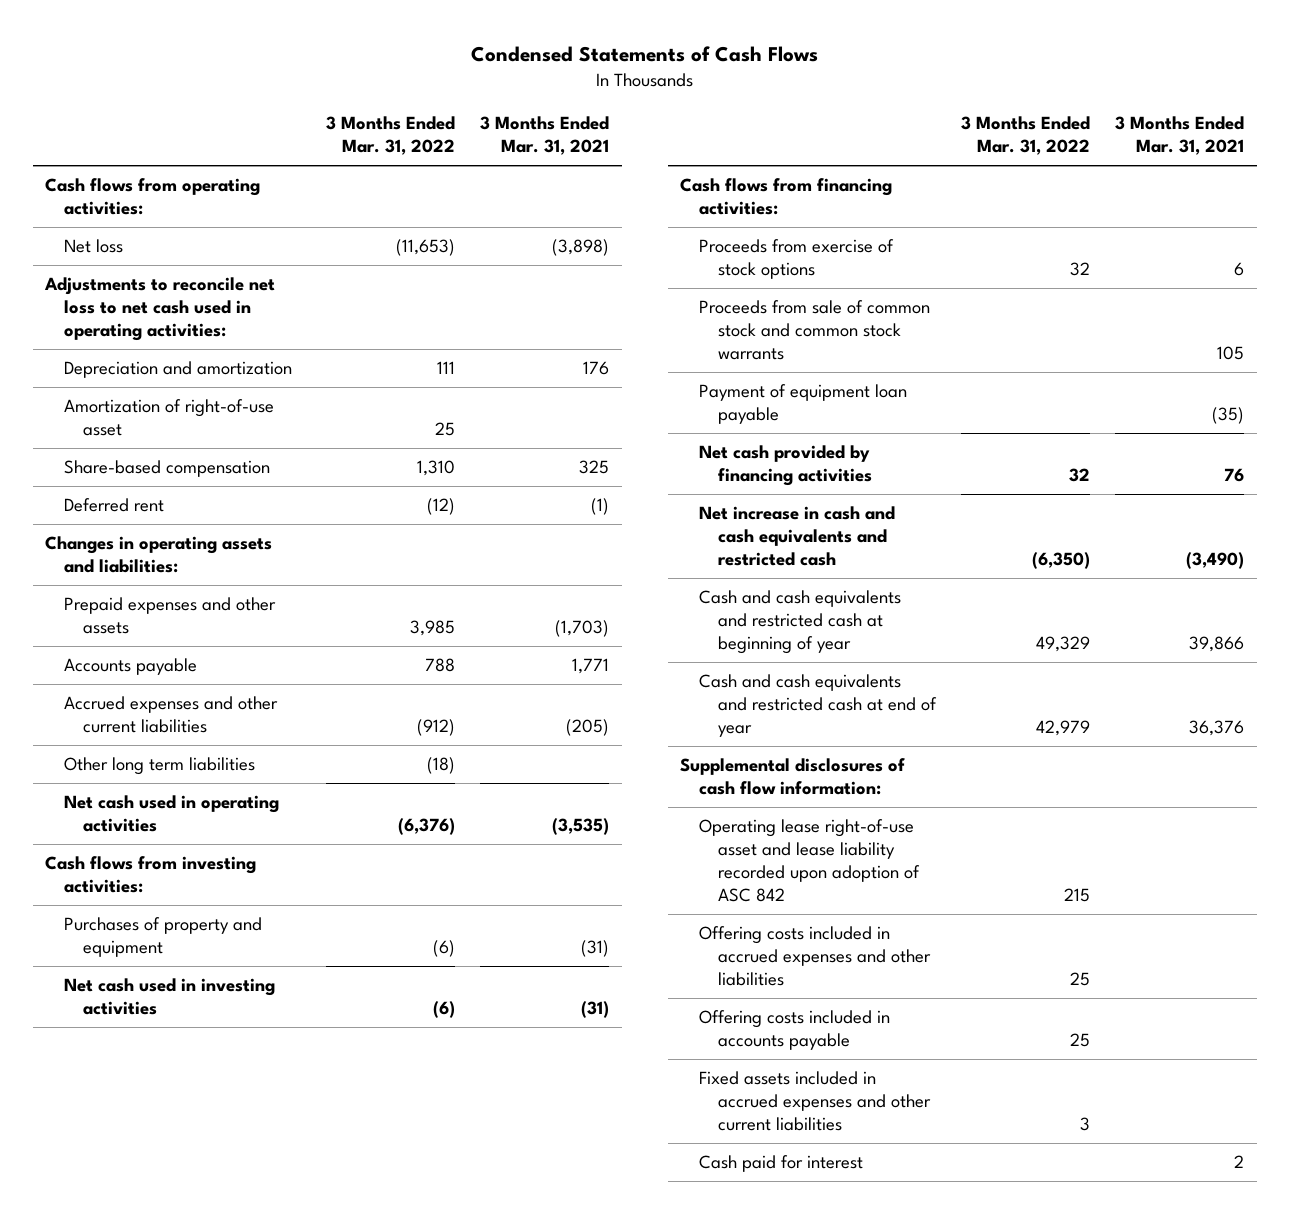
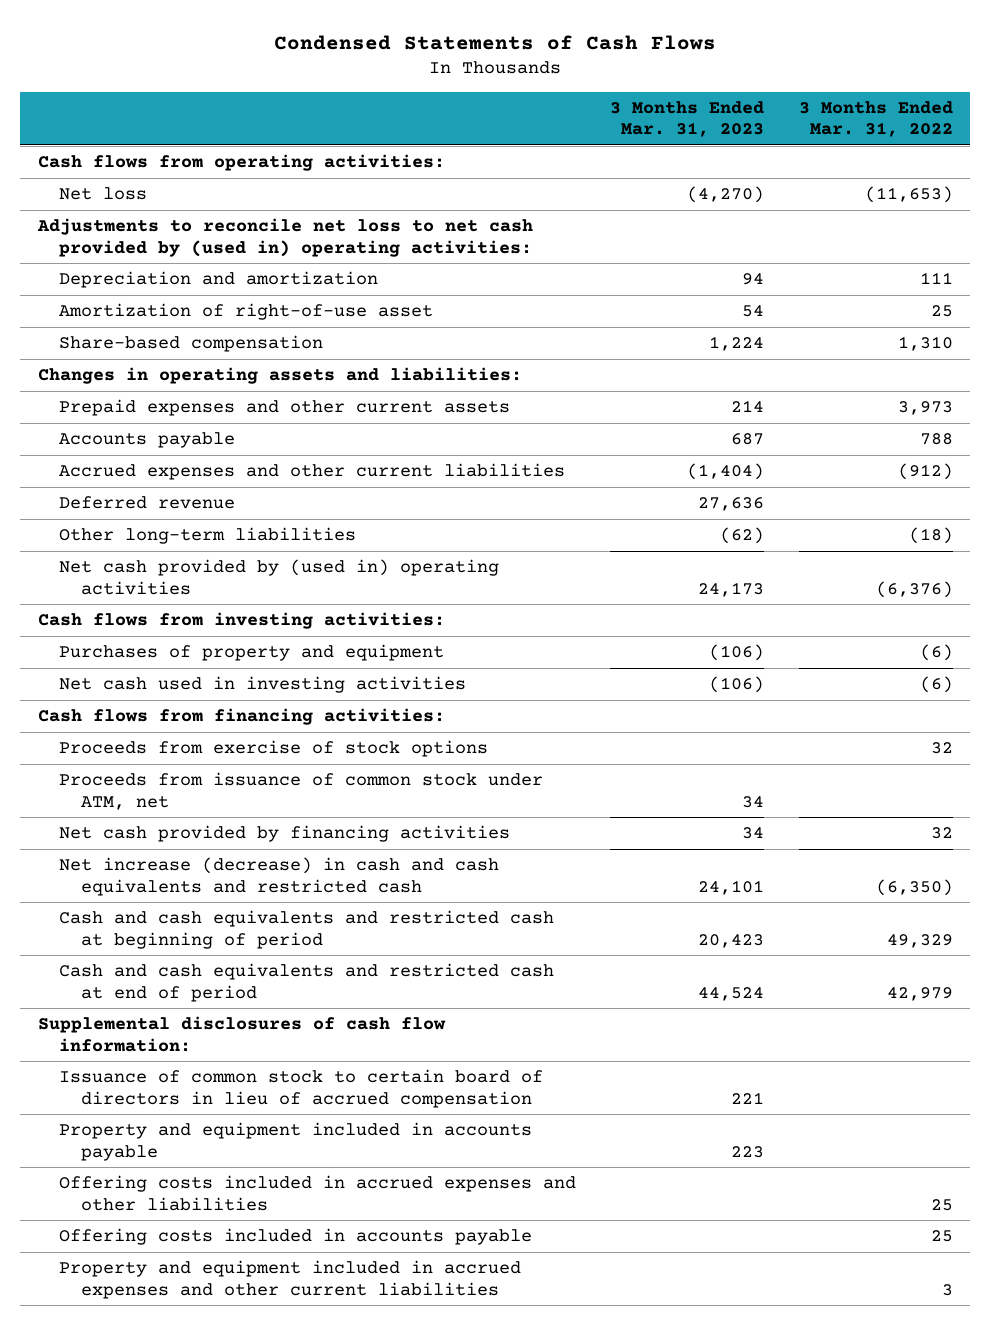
[480,116,610,156] 3 Months Ended Mar. 31, 2021 -> none
none -> [610,100,765,138] 3 Months Ended Mar. 31, 2023
[44,276,276,342] Adjustments to reconcile net loss to net cash used in operating activities: -> [36,218,533,257] Adjustments to reconcile net loss to net cash provided by (used in) operating activities:
[63,497,164,512] Deferred rent -> none
[63,596,276,635] Prepaid expenses and other assets -> [59,399,511,417] Prepaid expenses and other current assets
[409,620,455,637] 3,985 -> [897,401,953,416] 3,973
none -> [59,496,236,510] Deferred revenue
[63,756,255,775] Other long term liabilities -> [59,527,357,545] Other long-term liabilities
[63,794,279,833] Net cash used in operating activities -> [59,559,500,595] Net cash provided by (used in) operating activities
[699,299,931,361] Proceeds from sale of common stock and common stock warrants -> none
[699,383,908,425] Payment of equipment loan payable -> none
none -> [59,772,544,810] Proceeds from issuance of common stock under ATM, net
[699,505,896,567] Net increase in cash and cash equivalents and restricted cash -> [59,857,500,896] Net increase (decrease) in cash and cash equivalents and restricted cash
[699,589,902,655] Cash and cash equivalents and restricted cash at beginning of year -> [59,910,555,949] Cash and cash equivalents and restricted cash at beginning of period
[699,673,937,738] Cash and cash equivalents and restricted cash at end of year -> [59,963,555,1002] Cash and cash equivalents and restricted cash at end of period
[699,818,920,903] Operating lease right-of-use asset and lease liability recorded upon adoption of ASC 842 -> none
none -> [59,1069,544,1108] Issuance of common stock to certain board of directors in lieu of accrued compensation
none -> [59,1122,533,1161] Property and equipment included in accounts payable
[699,1154,864,1172] Cash paid for interest -> none
[699,1070,931,1132] Fixed assets included in accrued expenses and other current liabilities -> [59,1260,522,1299] Property and equipment included in accrued expenses and other current liabilities

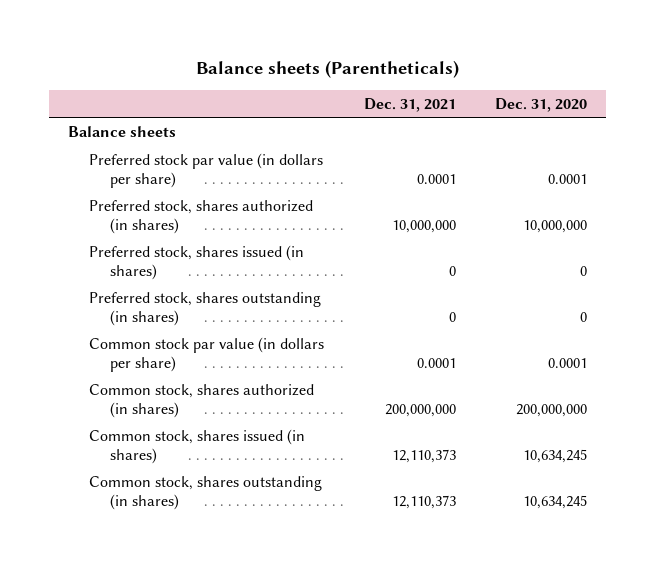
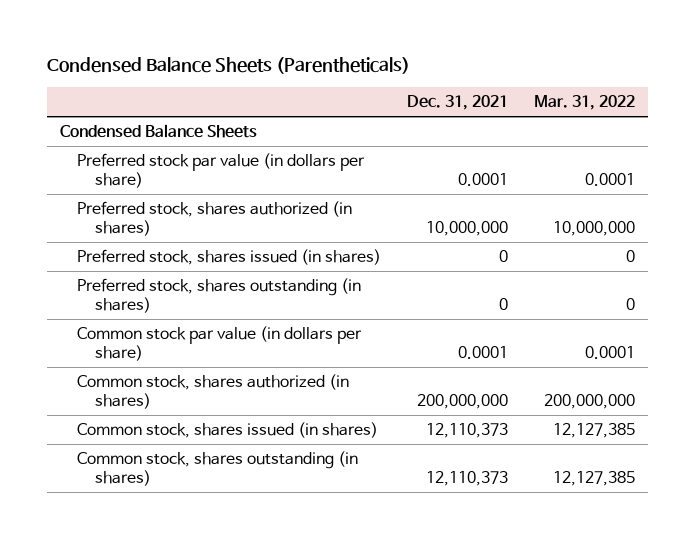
[195,59,459,78] Balance sheets (Parentheticals) -> [46,57,410,75] Condensed Balance Sheets (Parentheticals)
[494,97,587,112] Dec. 31, 2020 -> none
none -> [534,95,636,111] Mar. 31, 2022
[68,126,177,138] Balance sheets -> [59,124,257,139] Condensed Balance Sheets

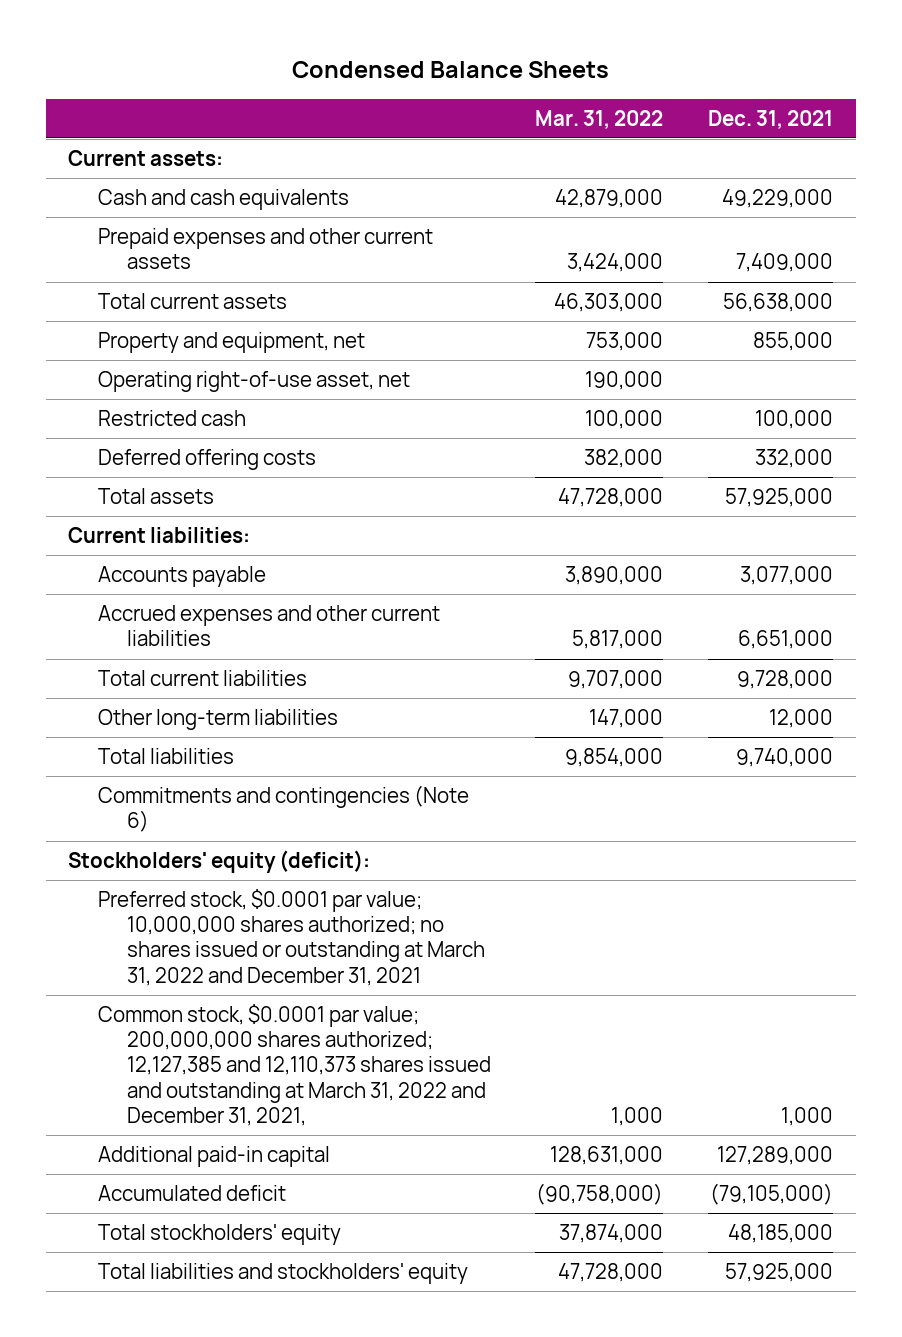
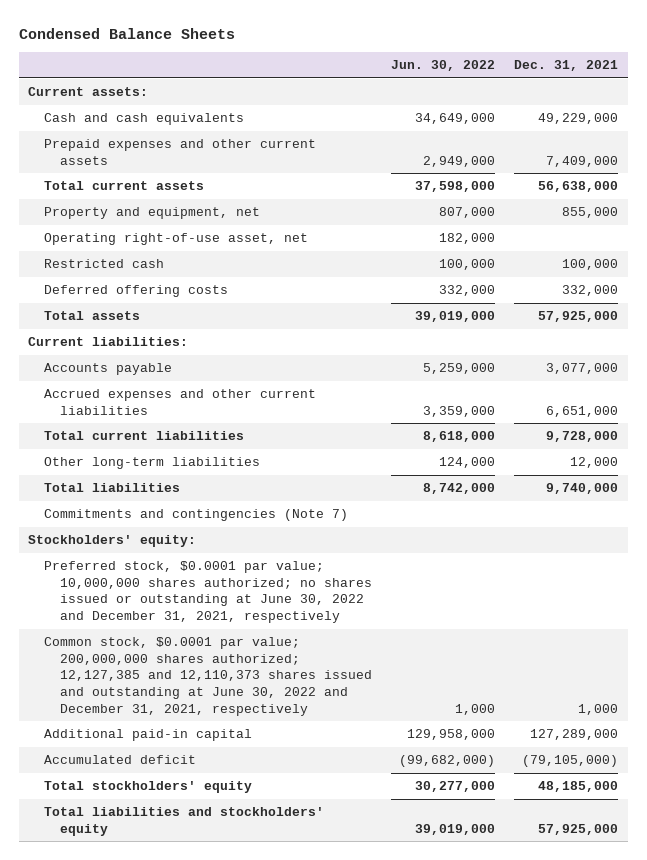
[535,109,664,129] Mar. 31, 2022 -> none
none -> [390,60,495,72] Jun. 30, 2022
[97,785,469,833] Commitments and contingencies (Note 6) -> [44,509,349,522] Commitments and contingencies (Note 7)
[68,850,371,874] Stockholders' equity (deficit): -> [28,535,197,548] Stockholders' equity:
[97,889,485,986] Preferred stock, $0.0001 par value; 10,000,000 shares authorized; no shares issued or outstanding at March 31, 2022 and December 31, 2021 -> [44,561,372,624] Preferred stock, $0.0001 par value; 10,000,000 shares authorized; no shares issued or outstanding at June 30, 2022 and December 31, 2021, respectively
[97,1004,491,1126] Common stock, $0.0001 par value; 200,000,000 shares authorized; 12,127,385 and 12,110,373 shares issued and outstanding at March 31, 2022 and December 31, 2021, -> [44,637,372,716] Common stock, $0.0001 par value; 200,000,000 shares authorized; 12,127,385 and 12,110,373 shares issued and outstanding at June 30, 2022 and December 31, 2021, respectively

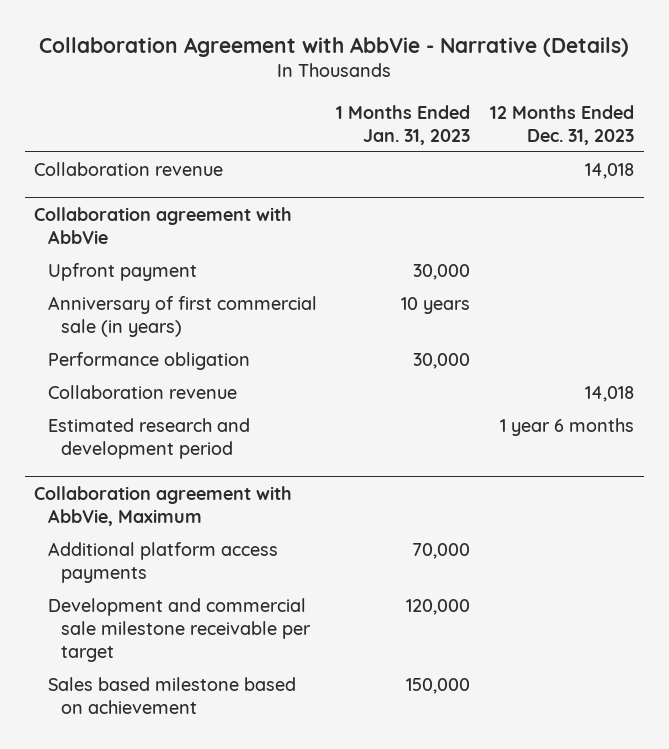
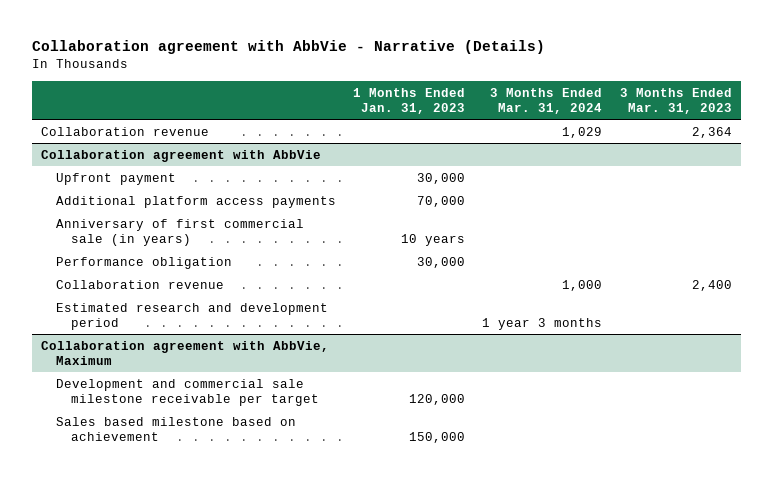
[39,36,630,57] Collaboration Agreement with AbbVie - Narrative (Details) -> [31,40,545,55] Collaboration agreement with AbbVie - Narrative (Details)
[490,104,635,145] 12 Months Ended Dec. 31, 2023 -> none
none -> [490,87,603,114] 3 Months Ended Mar. 31, 2024
none -> [619,87,732,114] 3 Months Ended Mar. 31, 2023
none -> [55,195,336,208] Additional platform access payments
[47,542,278,584] Additional platform access payments -> none

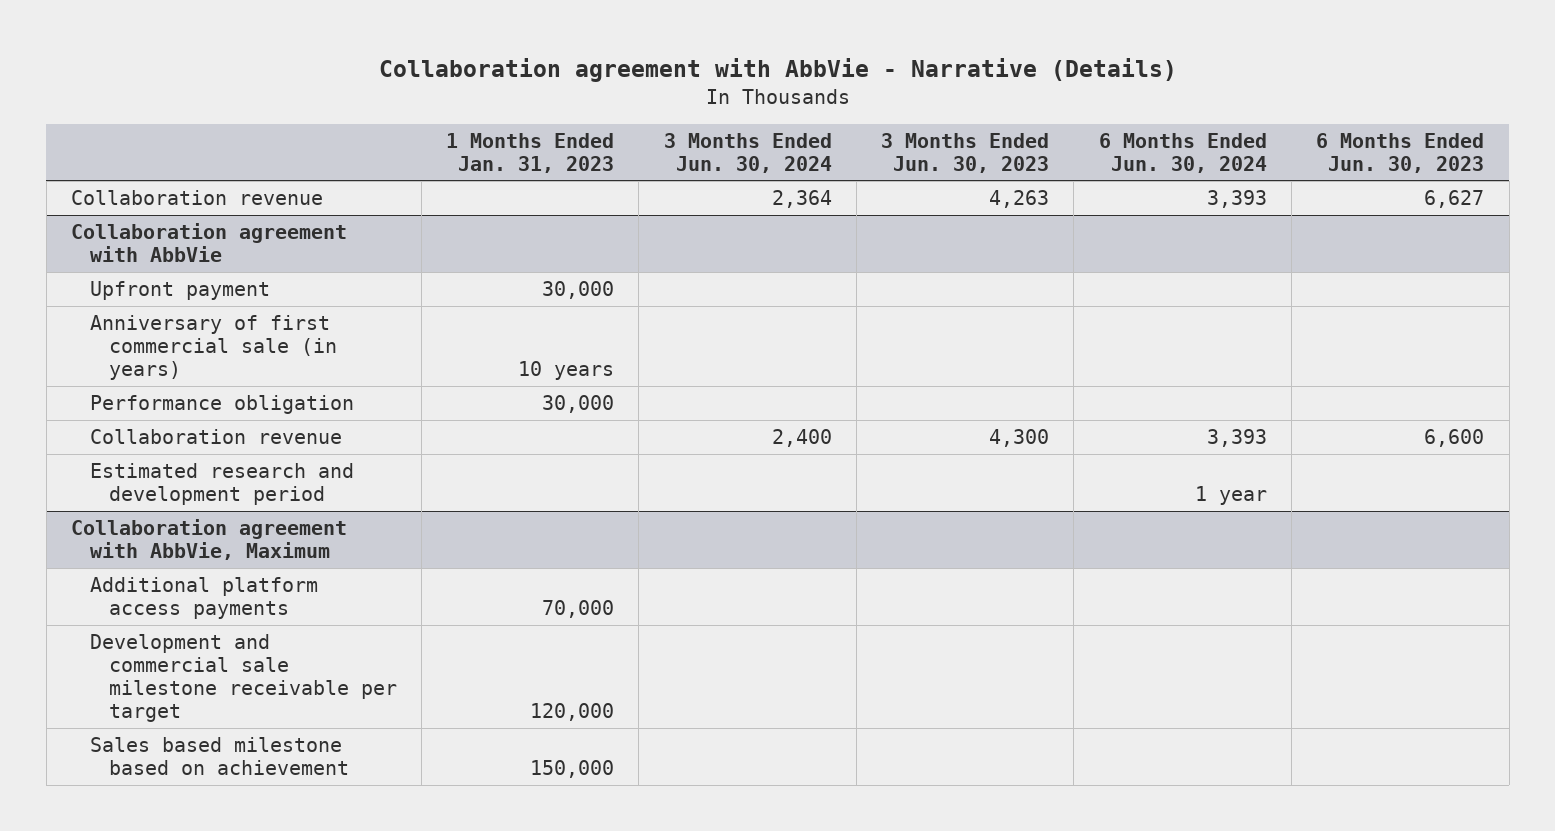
[490,87,603,114] 3 Months Ended Mar. 31, 2024 -> none
[619,87,732,114] 3 Months Ended Mar. 31, 2023 -> none
none -> [663,132,832,173] 3 Months Ended Jun. 30, 2024
none -> [881,132,1050,173] 3 Months Ended Jun. 30, 2023
none -> [1098,132,1267,173] 6 Months Ended Jun. 30, 2024
none -> [1316,132,1485,173] 6 Months Ended Jun. 30, 2023
[55,195,336,208] Additional platform access payments -> none
none -> [89,577,318,620] Additional platform access payments

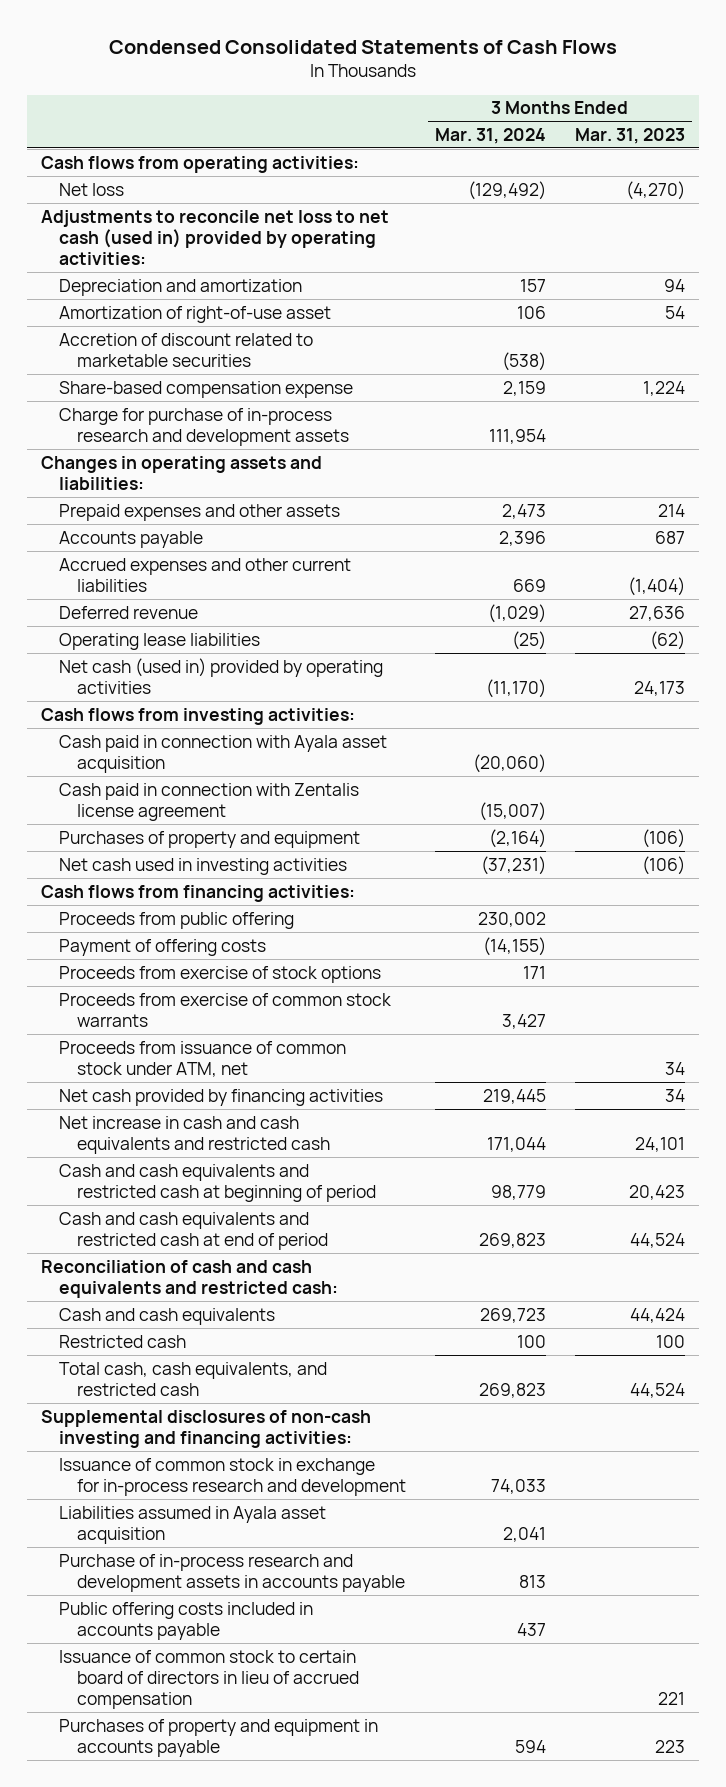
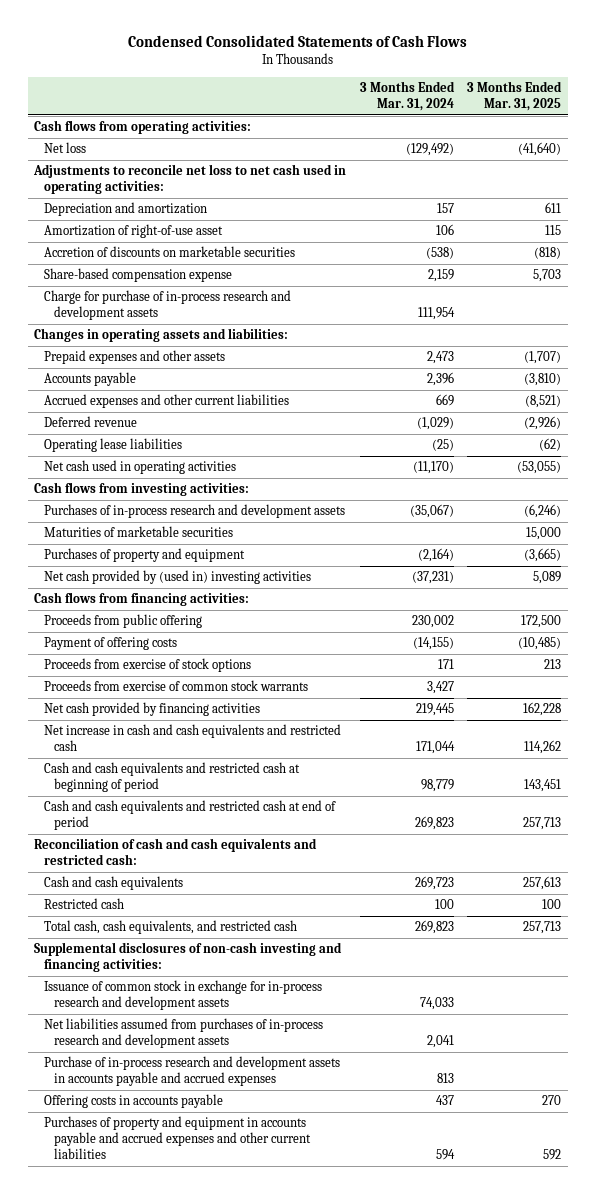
[574,127,685,144] Mar. 31, 2023 -> none
none -> [467,81,563,112] 3 Months Ended Mar. 31, 2025
[40,209,389,266] Adjustments to reconcile net loss to net cash (used in) provided by operating activities: -> [33,164,347,195] Adjustments to reconcile net loss to net cash used in operating activities:
[58,332,313,367] Accretion of discount related to marketable securities -> [44,246,296,258] Accretion of discounts on marketable securities
[58,657,383,694] Net cash (used in) provided by operating activities -> [44,460,237,475] Net cash used in operating activities
[58,734,387,773] Cash paid in connection with Ayala asset acquisition -> none
[58,782,359,821] Cash paid in connection with Zentalis license agreement -> none
none -> [44,504,346,519] Purchases of in-process research and development assets
none -> [44,526,234,538] Maturities of marketable securities
[58,857,347,875] Net cash used in investing activities -> [44,570,312,585] Net cash provided by (used in) investing activities
[58,1040,346,1077] Proceeds from issuance of common stock under ATM, net -> none
[58,1649,359,1710] Issuance of common stock to certain board of directors in lieu of accrued compensation -> none
[58,1457,406,1496] Issuance of common stock in exchange for in-process research and development -> [44,980,323,1011] Issuance of common stock in exchange for in-process research and development assets
[58,1505,326,1544] Liabilities assumed in Ayala asset acquisition -> [44,1018,324,1049] Net liabilities assumed from purchases of in-process research and development assets
[58,1553,405,1592] Purchase of in-process research and development assets in accounts payable -> [44,1056,341,1087] Purchase of in-process research and development assets in accounts payable and accrued expenses
[58,1601,313,1640] Public offering costs included in accounts payable -> [44,1094,224,1109] Offering costs in accounts payable
[58,1718,378,1757] Purchases of property and equipment in accounts payable -> [44,1116,312,1159] Purchases of property and equipment in accounts payable and accrued expenses and other current liabilities

